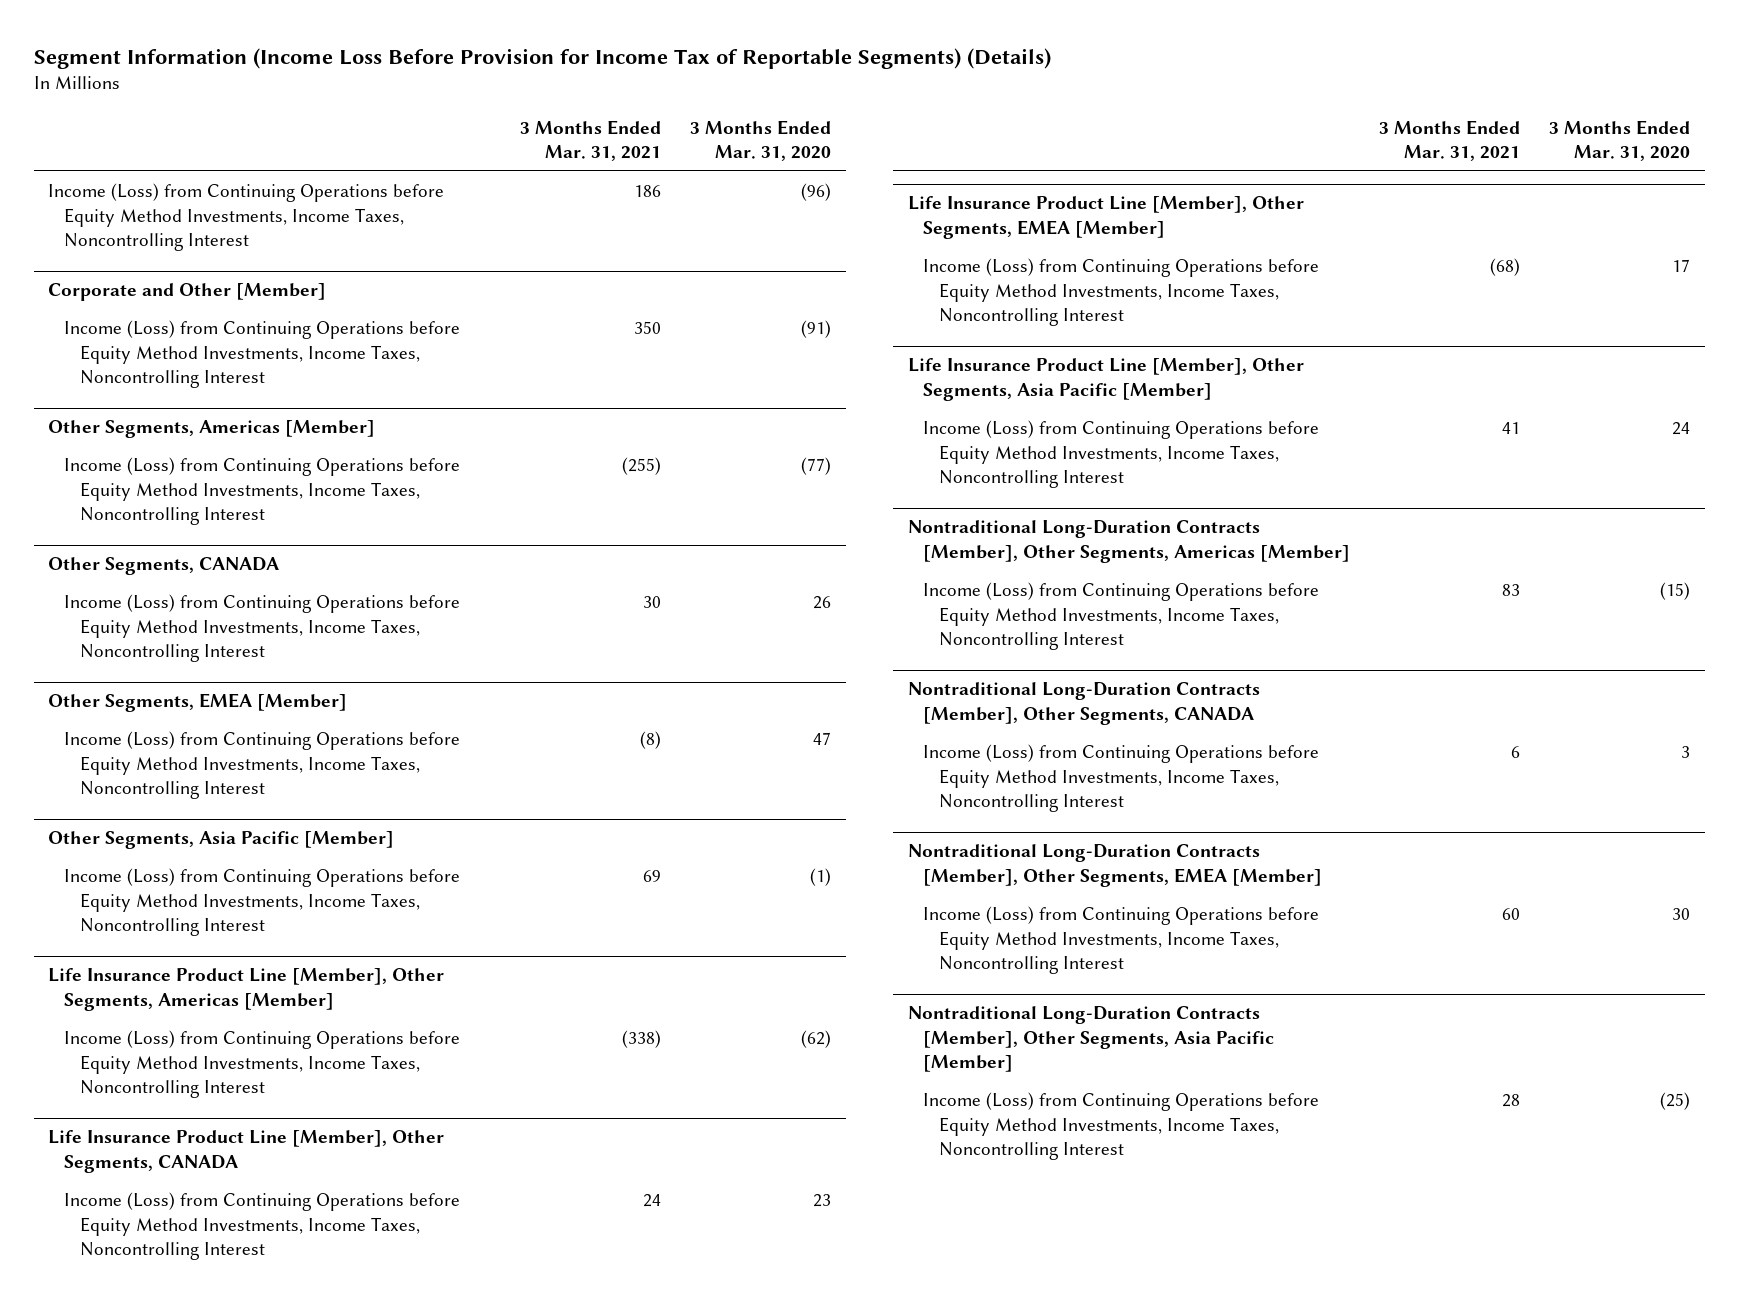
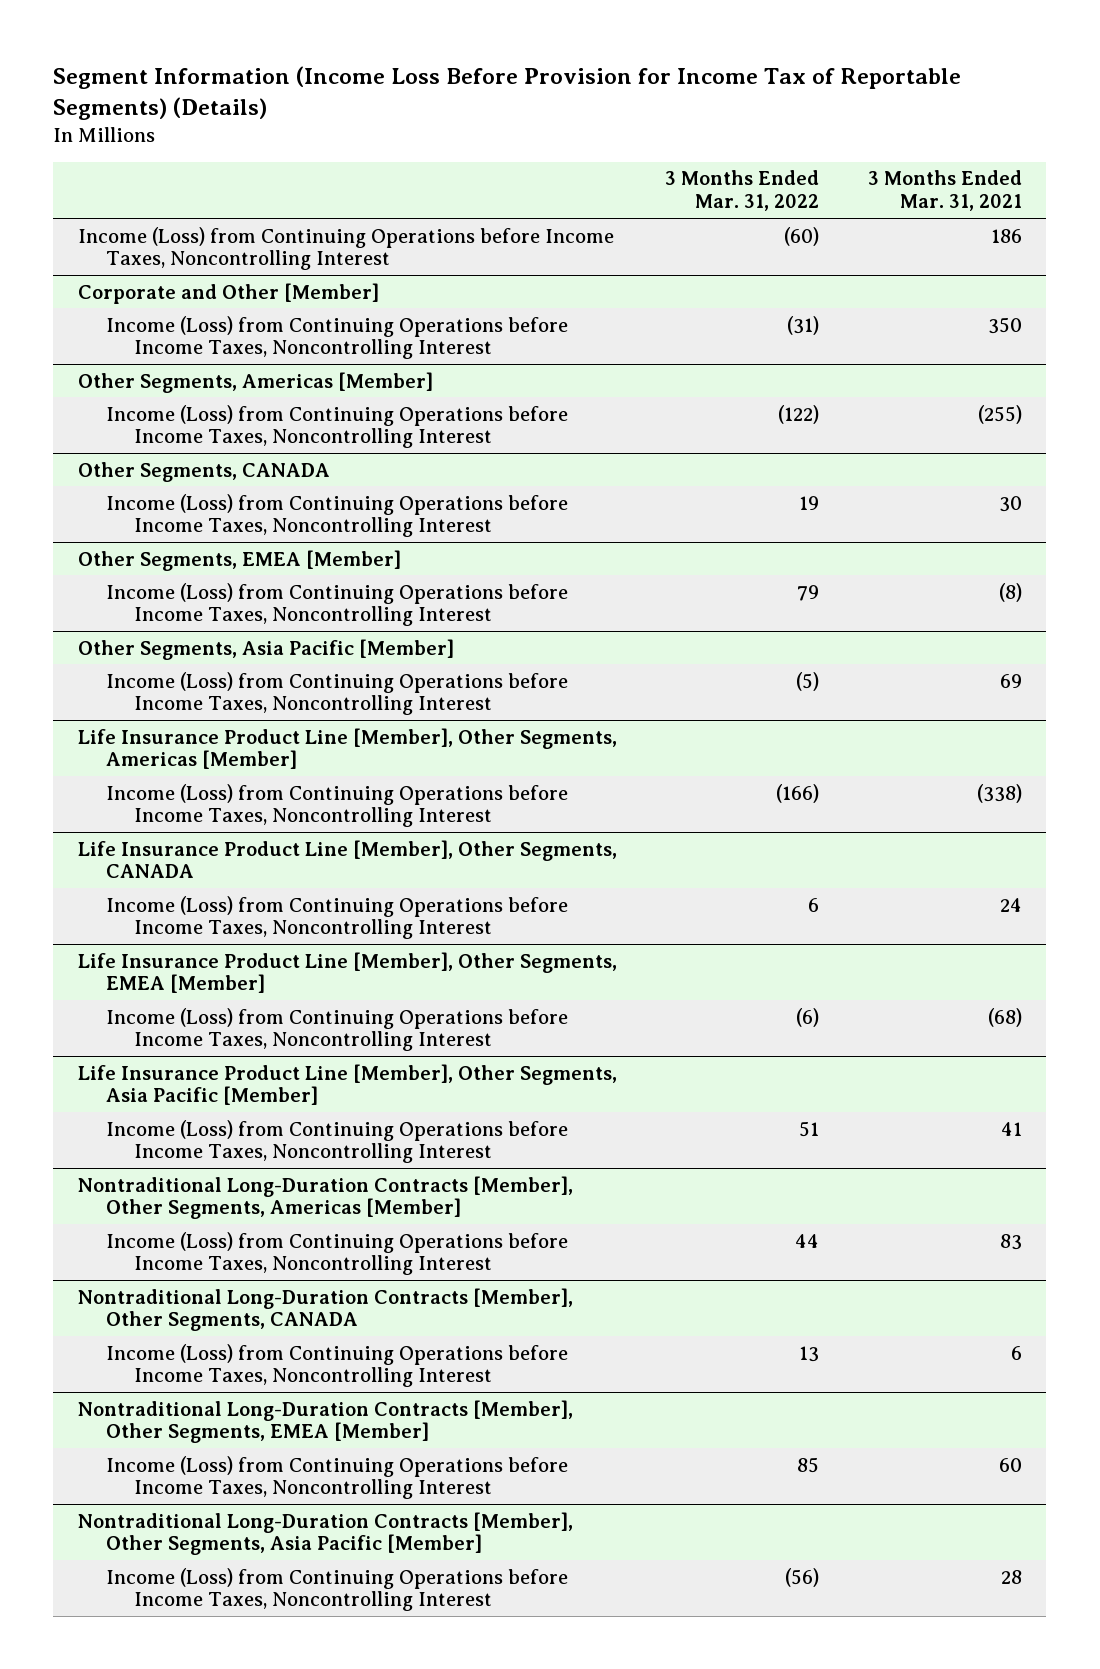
[690,119,832,162] 3 Months Ended Mar. 31, 2020 -> none
none -> [665,170,820,212] 3 Months Ended Mar. 31, 2022
[48,183,445,252] Income (Loss) from Continuing Operations before Equity Method Investments, Income Taxes, Noncontrolling Interest -> [77,226,614,271] Income (Loss) from Continuing Operations before Income Taxes, Noncontrolling Interest
[64,320,461,389] Income (Loss) from Continuing Operations before Equity Method Investments, Income Taxes, Noncontrolling Interest -> [105,315,568,360] Income (Loss) from Continuing Operations before Income Taxes, Noncontrolling Interest
[64,457,461,526] Income (Loss) from Continuing Operations before Equity Method Investments, Income Taxes, Noncontrolling Interest -> [105,404,568,449] Income (Loss) from Continuing Operations before Income Taxes, Noncontrolling Interest
[64,594,461,663] Income (Loss) from Continuing Operations before Equity Method Investments, Income Taxes, Noncontrolling Interest -> [105,493,568,538] Income (Loss) from Continuing Operations before Income Taxes, Noncontrolling Interest
[64,731,461,800] Income (Loss) from Continuing Operations before Equity Method Investments, Income Taxes, Noncontrolling Interest -> [105,582,568,627] Income (Loss) from Continuing Operations before Income Taxes, Noncontrolling Interest
[64,868,461,937] Income (Loss) from Continuing Operations before Equity Method Investments, Income Taxes, Noncontrolling Interest -> [105,671,568,716] Income (Loss) from Continuing Operations before Income Taxes, Noncontrolling Interest
[64,1030,461,1099] Income (Loss) from Continuing Operations before Equity Method Investments, Income Taxes, Noncontrolling Interest -> [105,783,568,828] Income (Loss) from Continuing Operations before Income Taxes, Noncontrolling Interest
[64,1192,461,1261] Income (Loss) from Continuing Operations before Equity Method Investments, Income Taxes, Noncontrolling Interest -> [105,895,568,940] Income (Loss) from Continuing Operations before Income Taxes, Noncontrolling Interest
[923,258,1320,327] Income (Loss) from Continuing Operations before Equity Method Investments, Income Taxes, Noncontrolling Interest -> [105,1007,568,1052] Income (Loss) from Continuing Operations before Income Taxes, Noncontrolling Interest
[923,420,1320,489] Income (Loss) from Continuing Operations before Equity Method Investments, Income Taxes, Noncontrolling Interest -> [105,1119,568,1164] Income (Loss) from Continuing Operations before Income Taxes, Noncontrolling Interest
[923,582,1320,651] Income (Loss) from Continuing Operations before Equity Method Investments, Income Taxes, Noncontrolling Interest -> [105,1231,568,1276] Income (Loss) from Continuing Operations before Income Taxes, Noncontrolling Interest
[923,744,1320,813] Income (Loss) from Continuing Operations before Equity Method Investments, Income Taxes, Noncontrolling Interest -> [105,1343,568,1388] Income (Loss) from Continuing Operations before Income Taxes, Noncontrolling Interest
[923,906,1320,975] Income (Loss) from Continuing Operations before Equity Method Investments, Income Taxes, Noncontrolling Interest -> [105,1455,568,1500] Income (Loss) from Continuing Operations before Income Taxes, Noncontrolling Interest
[923,1092,1320,1161] Income (Loss) from Continuing Operations before Equity Method Investments, Income Taxes, Noncontrolling Interest -> [105,1567,568,1612] Income (Loss) from Continuing Operations before Income Taxes, Noncontrolling Interest

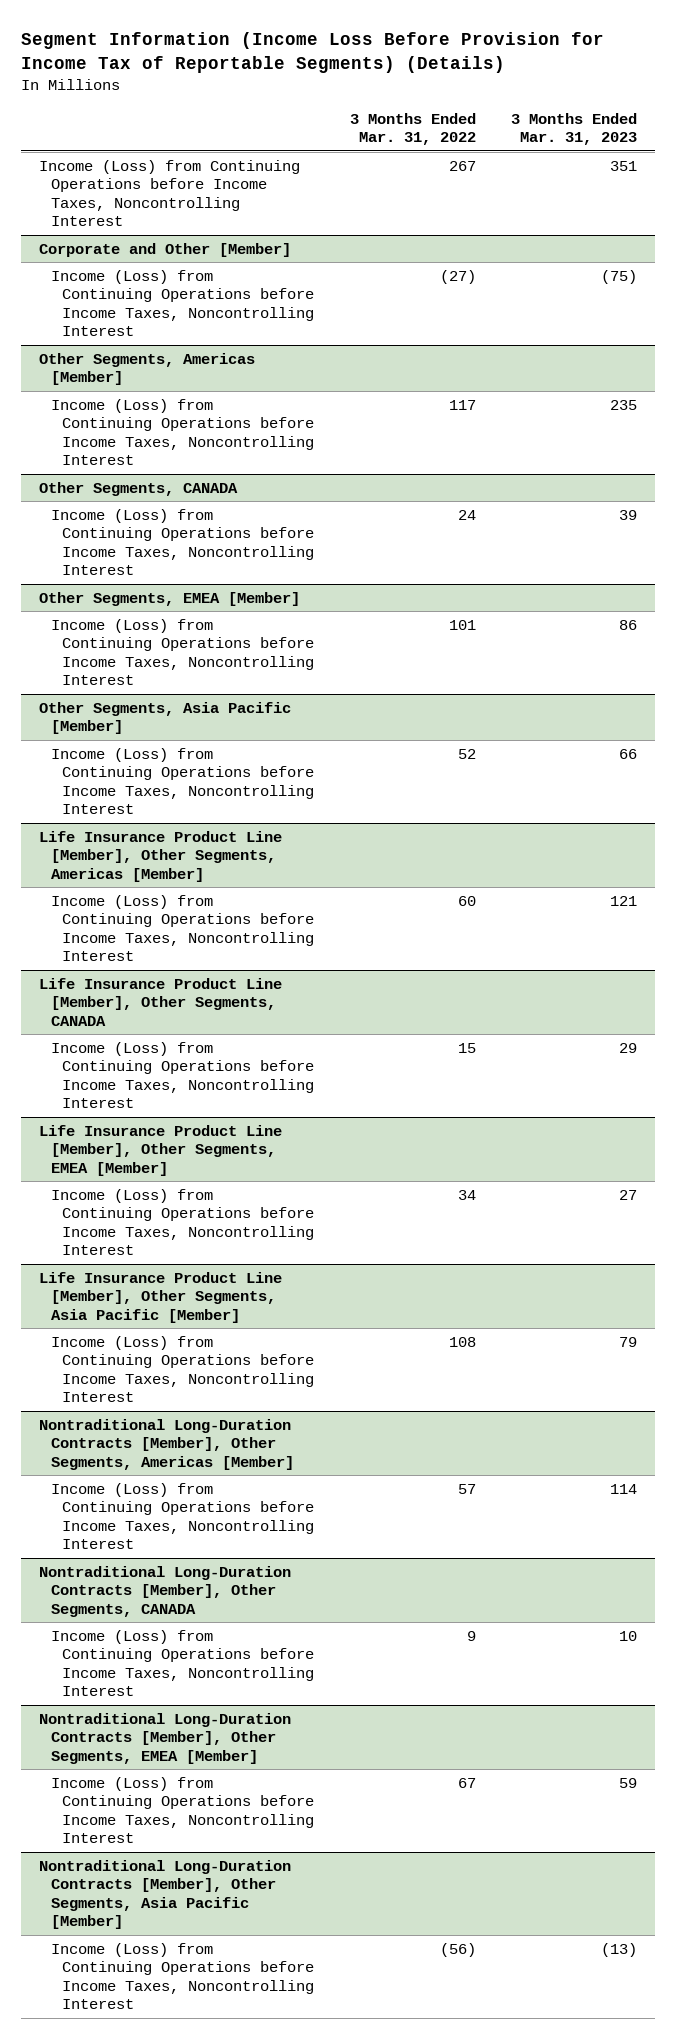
[868,170,1023,212] 3 Months Ended Mar. 31, 2021 -> none
none -> [511,112,638,146] 3 Months Ended Mar. 31, 2023
[784,226,820,246] (60) -> [448,160,476,171] 267
[787,315,820,335] (31) -> [439,269,476,284] (27)
[778,404,820,424] (122) -> [448,399,476,410] 117
[799,495,820,510] 19 -> [457,509,476,520] 24
[797,584,820,601] 79 -> [448,619,476,630] 101
[796,671,820,691] (5) -> [457,748,476,759] 52
[776,783,820,803] (166) -> [457,895,476,906] 60
[808,897,820,912] 6 -> [457,1042,476,1053] 15
[796,1007,820,1027] (6) -> [457,1189,476,1200] 34
[799,1120,820,1137] 51 -> [448,1336,476,1347] 108
[795,1233,820,1248] 44 -> [457,1483,476,1494] 57
[799,1345,820,1362] 13 -> [466,1630,476,1641] 9
[797,1456,820,1473] 85 -> [457,1777,476,1788] 67

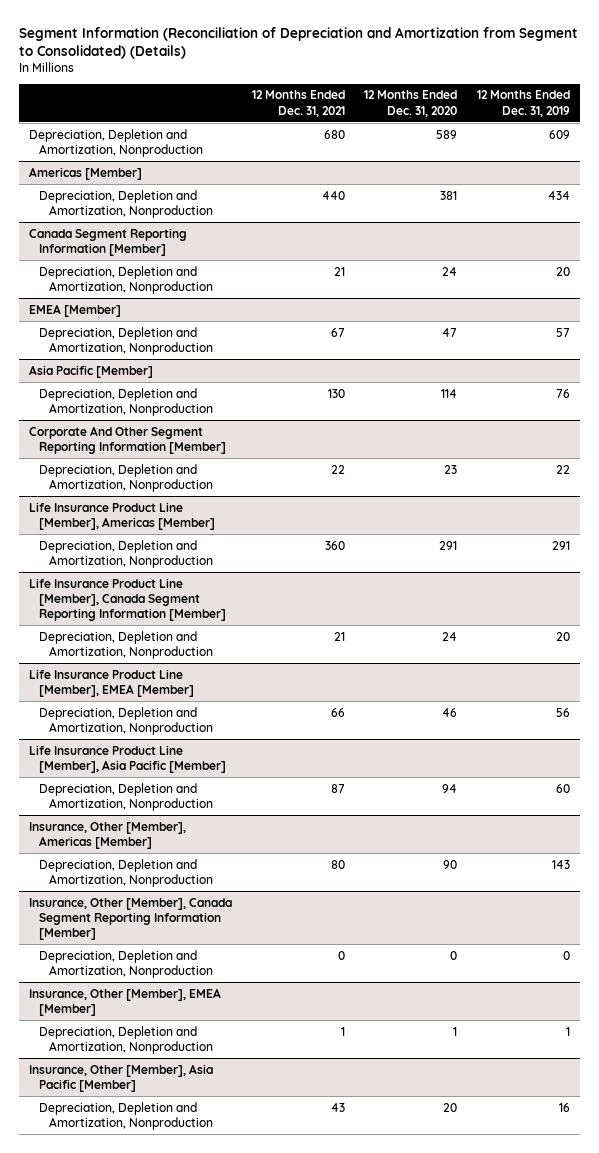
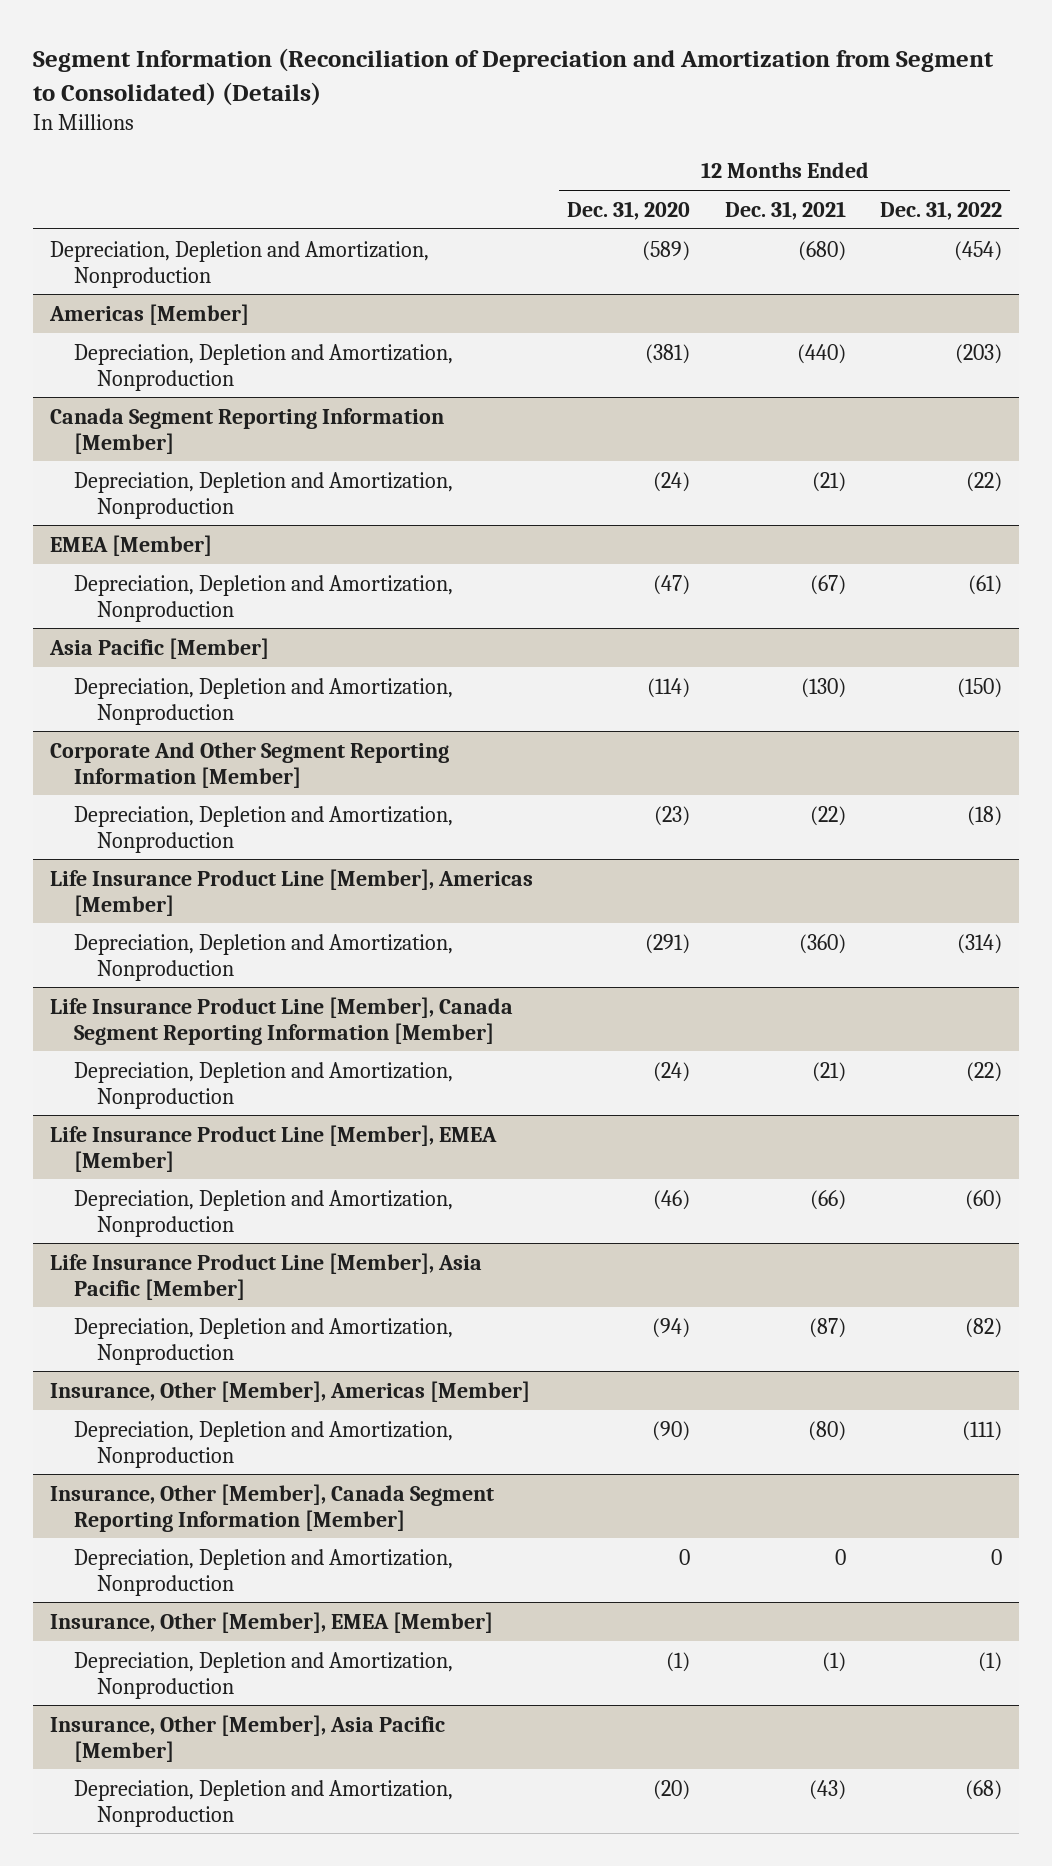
[476,90,570,117] 12 Months Ended Dec. 31, 2019 -> none
none -> [879,200,1002,220] Dec. 31, 2022
[323,129,345,139] 680 -> [797,240,846,261] (680)
[436,129,458,139] 589 -> [642,240,691,261] (589)
[321,190,345,200] 440 -> [796,343,846,364] (440)
[440,190,458,200] 381 -> [645,343,691,364] (381)
[333,266,345,276] 21 -> [811,471,846,492] (21)
[442,266,458,276] 24 -> [653,471,691,492] (24)
[330,327,345,337] 67 -> [809,574,846,595] (67)
[442,327,458,337] 47 -> [653,574,691,595] (47)
[327,388,345,398] 130 -> [800,677,846,698] (130)
[441,388,458,398] 114 -> [647,677,691,698] (114)
[330,464,345,474] 22 -> [809,805,846,826] (22)
[444,464,458,474] 23 -> [654,805,691,826] (23)
[324,540,345,550] 360 -> [798,933,846,954] (360)
[439,540,458,550] 291 -> [645,933,691,954] (291)
[333,631,345,641] 21 -> [811,1061,846,1082] (21)
[442,631,458,641] 24 -> [653,1061,691,1082] (24)
[330,707,345,717] 66 -> [809,1189,846,1210] (66)
[442,707,458,717] 46 -> [653,1189,691,1210] (46)
[330,783,345,793] 87 -> [808,1317,846,1338] (87)
[442,783,458,793] 94 -> [652,1317,691,1338] (94)
[330,859,345,869] 80 -> [807,1420,846,1441] (80)
[443,859,458,869] 90 -> [652,1420,691,1441] (90)
[340,1026,345,1036] 1 -> [821,1651,846,1672] (1)
[453,1026,458,1036] 1 -> [666,1651,691,1672] (1)
[330,1102,345,1112] 43 -> [808,1779,846,1800] (43)
[443,1102,458,1112] 20 -> [653,1779,691,1800] (20)

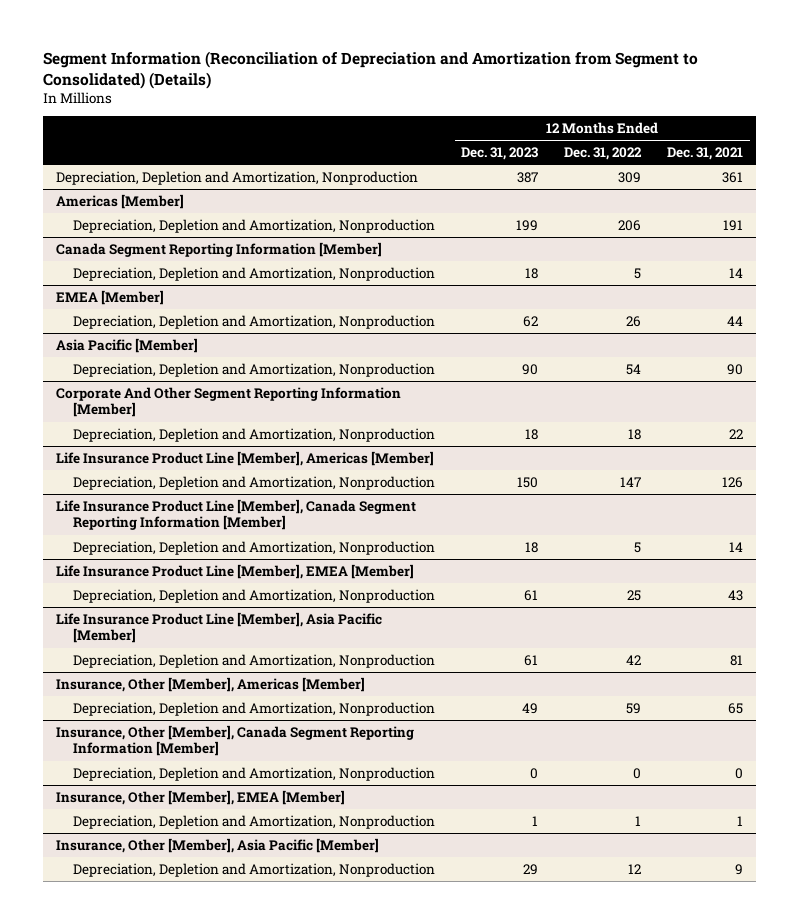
[567,200,691,220] Dec. 31, 2020 -> none
none -> [461,147,539,161] Dec. 31, 2023
[797,240,846,261] (680) -> [722,171,744,183] 361
[953,240,1002,261] (454) -> [618,171,642,183] 309
[796,343,846,364] (440) -> [723,219,744,231] 191
[954,343,1002,364] (203) -> [618,219,642,231] 206
[811,471,846,492] (21) -> [729,267,744,278] 14
[965,471,1002,492] (22) -> [634,267,642,279] 5
[809,574,846,595] (67) -> [727,315,744,326] 44
[967,574,1002,595] (61) -> [626,315,642,327] 26
[800,677,846,698] (130) -> [727,363,744,375] 90
[956,677,1002,698] (150) -> [626,363,642,375] 54
[809,805,846,826] (22) -> [729,428,744,439] 22
[966,805,1002,826] (18) -> [628,428,642,440] 18
[798,933,846,954] (360) -> [722,476,744,488] 126
[956,933,1002,954] (314) -> [620,476,642,487] 147
[811,1061,846,1082] (21) -> [729,541,744,552] 14
[965,1061,1002,1082] (22) -> [634,541,642,553] 5
[809,1189,846,1210] (66) -> [728,589,744,601] 43
[964,1189,1002,1210] (60) -> [627,589,642,601] 25
[808,1317,846,1338] (87) -> [730,654,744,666] 81
[964,1317,1002,1338] (82) -> [626,654,642,665] 42
[807,1420,846,1441] (80) -> [728,702,744,714] 65
[961,1420,1002,1441] (111) -> [626,702,642,714] 59
[821,1651,846,1672] (1) -> [737,815,744,826] 1
[977,1651,1002,1672] (1) -> [635,815,642,826] 1
[808,1779,846,1800] (43) -> [735,863,744,875] 9
[964,1779,1002,1800] (68) -> [628,863,642,874] 12

